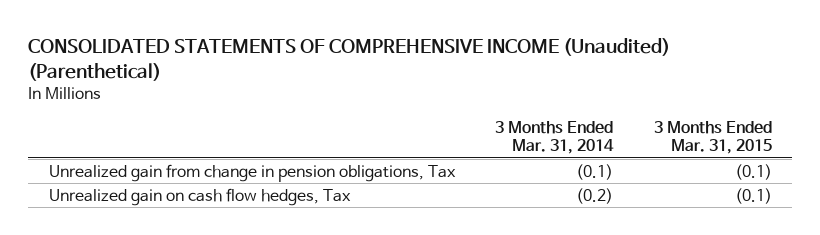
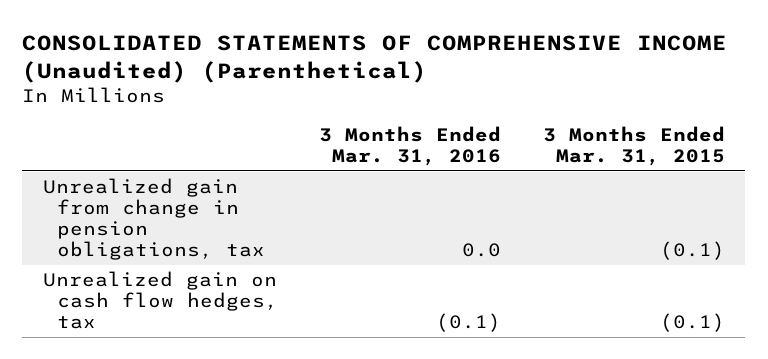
[495,120,615,155] 3 Months Ended Mar. 31, 2014 -> none
none -> [319,126,502,166] 3 Months Ended Mar. 31, 2016
[48,163,456,182] Unrealized gain from change in pension obligations, Tax -> [43,178,265,260] Unrealized gain from change in pension obligations, tax
[48,187,351,206] Unrealized gain on cash flow hedges, Tax -> [43,271,278,330] Unrealized gain on cash flow hedges, tax

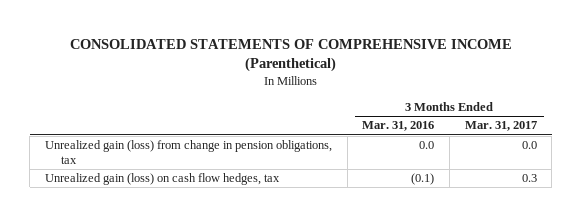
[22,35,728,83] CONSOLIDATED STATEMENTS OF COMPREHENSIVE INCOME (Unaudited) (Parenthetical) -> [69,39,512,73] CONSOLIDATED STATEMENTS OF COMPREHENSIVE INCOME (Parenthetical)
[542,126,725,166] 3 Months Ended Mar. 31, 2015 -> none
none -> [464,121,537,132] Mar. 31, 2017
[43,178,265,260] Unrealized gain from change in pension obligations, tax -> [44,140,332,165] Unrealized gain (loss) from change in pension obligations, tax
[43,271,278,330] Unrealized gain on cash flow hedges, tax -> [44,173,280,186] Unrealized gain (loss) on cash flow hedges, tax

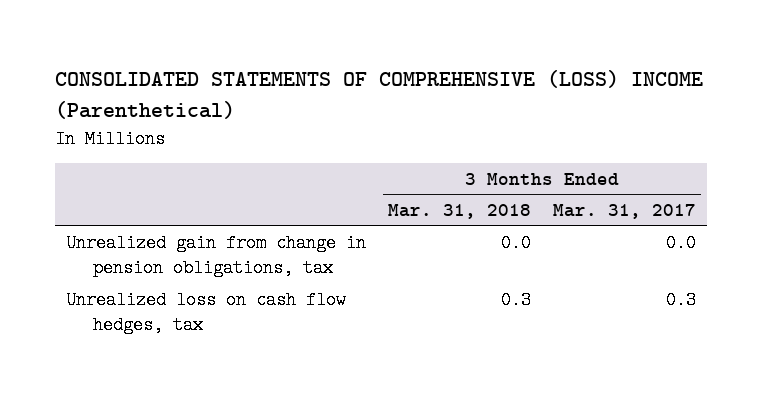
[69,39,512,73] CONSOLIDATED STATEMENTS OF COMPREHENSIVE INCOME (Parenthetical) -> [55,70,704,119] CONSOLIDATED STATEMENTS OF COMPREHENSIVE (LOSS) INCOME (Parenthetical)
[362,121,435,132] Mar. 31, 2016 -> none
none -> [388,204,532,220] Mar. 31, 2018
[44,140,332,165] Unrealized gain (loss) from change in pension obligations, tax -> [66,233,367,278] Unrealized gain from change in pension obligations, tax
[44,173,280,186] Unrealized gain (loss) on cash flow hedges, tax -> [66,290,347,335] Unrealized loss on cash flow hedges, tax

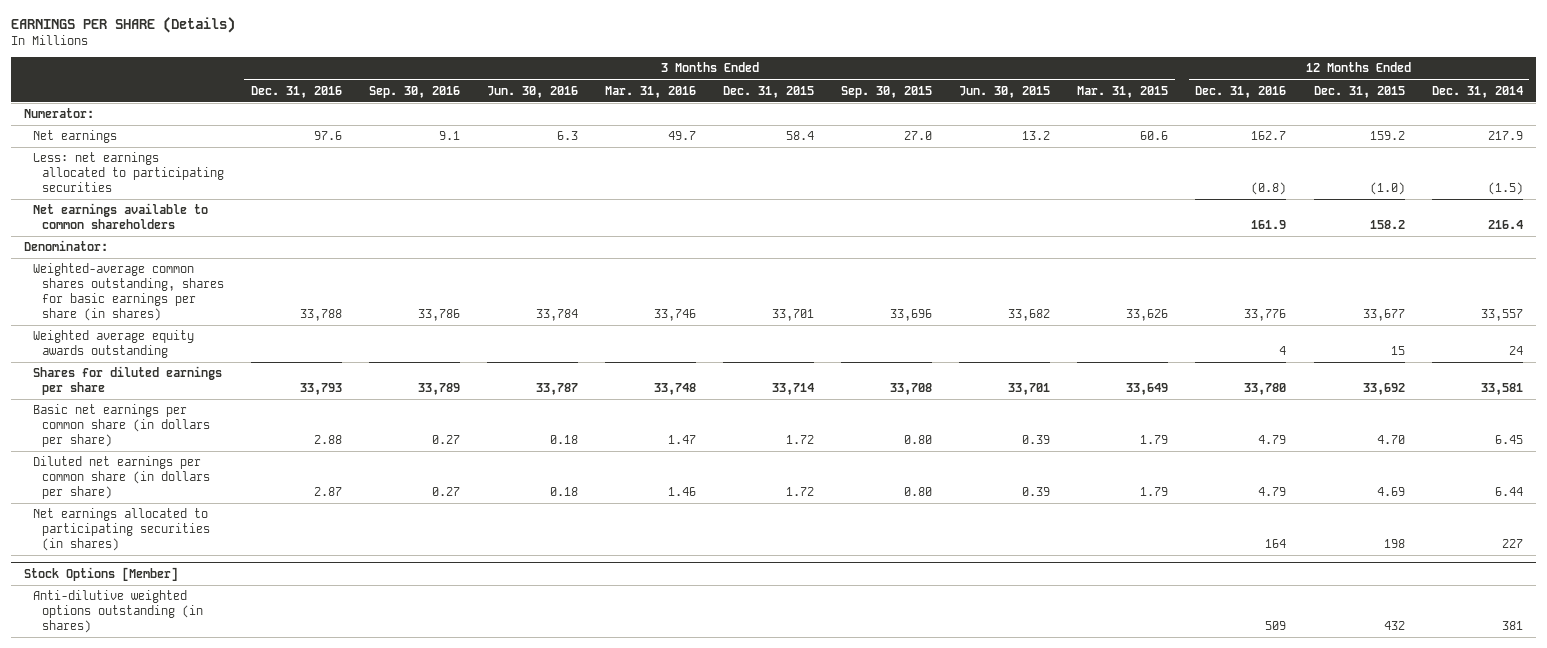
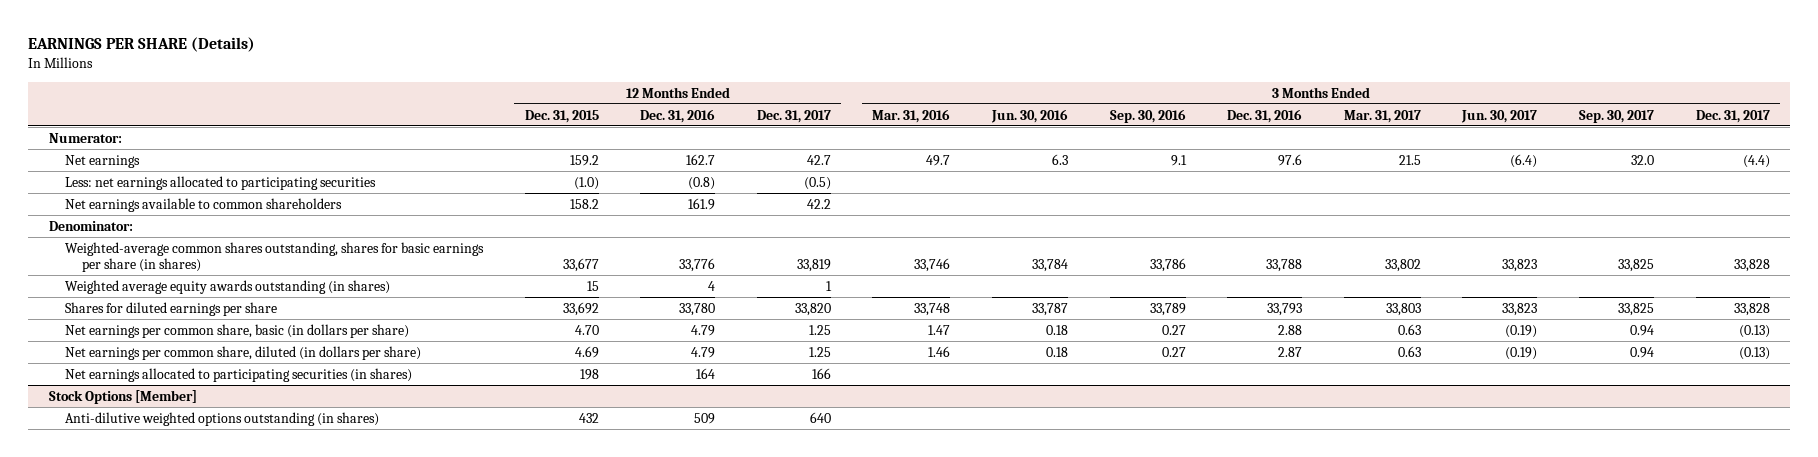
[723,85,815,98] Dec. 31, 2015 -> none
[841,85,933,98] Sep. 30, 2015 -> none
[959,85,1051,98] Jun. 30, 2015 -> none
[1077,85,1169,98] Mar. 31, 2015 -> none
[1431,85,1523,98] Dec. 31, 2014 -> none
none -> [756,109,831,123] Dec. 31, 2017
none -> [1343,109,1421,123] Mar. 31, 2017
none -> [1461,109,1538,123] Jun. 30, 2017
none -> [1578,109,1654,123] Sep. 30, 2017
none -> [1695,109,1770,123] Dec. 31, 2017
[33,330,195,359] Weighted average equity awards outstanding -> [65,279,391,294] Weighted average equity awards outstanding (in shares)
[33,404,210,447] Basic net earnings per common share (in dollars per share) -> [65,323,410,338] Net earnings per common share, basic (in dollars per share)
[33,456,210,499] Diluted net earnings per common share (in dollars per share) -> [65,345,422,360] Net earnings per common share, diluted (in dollars per share)

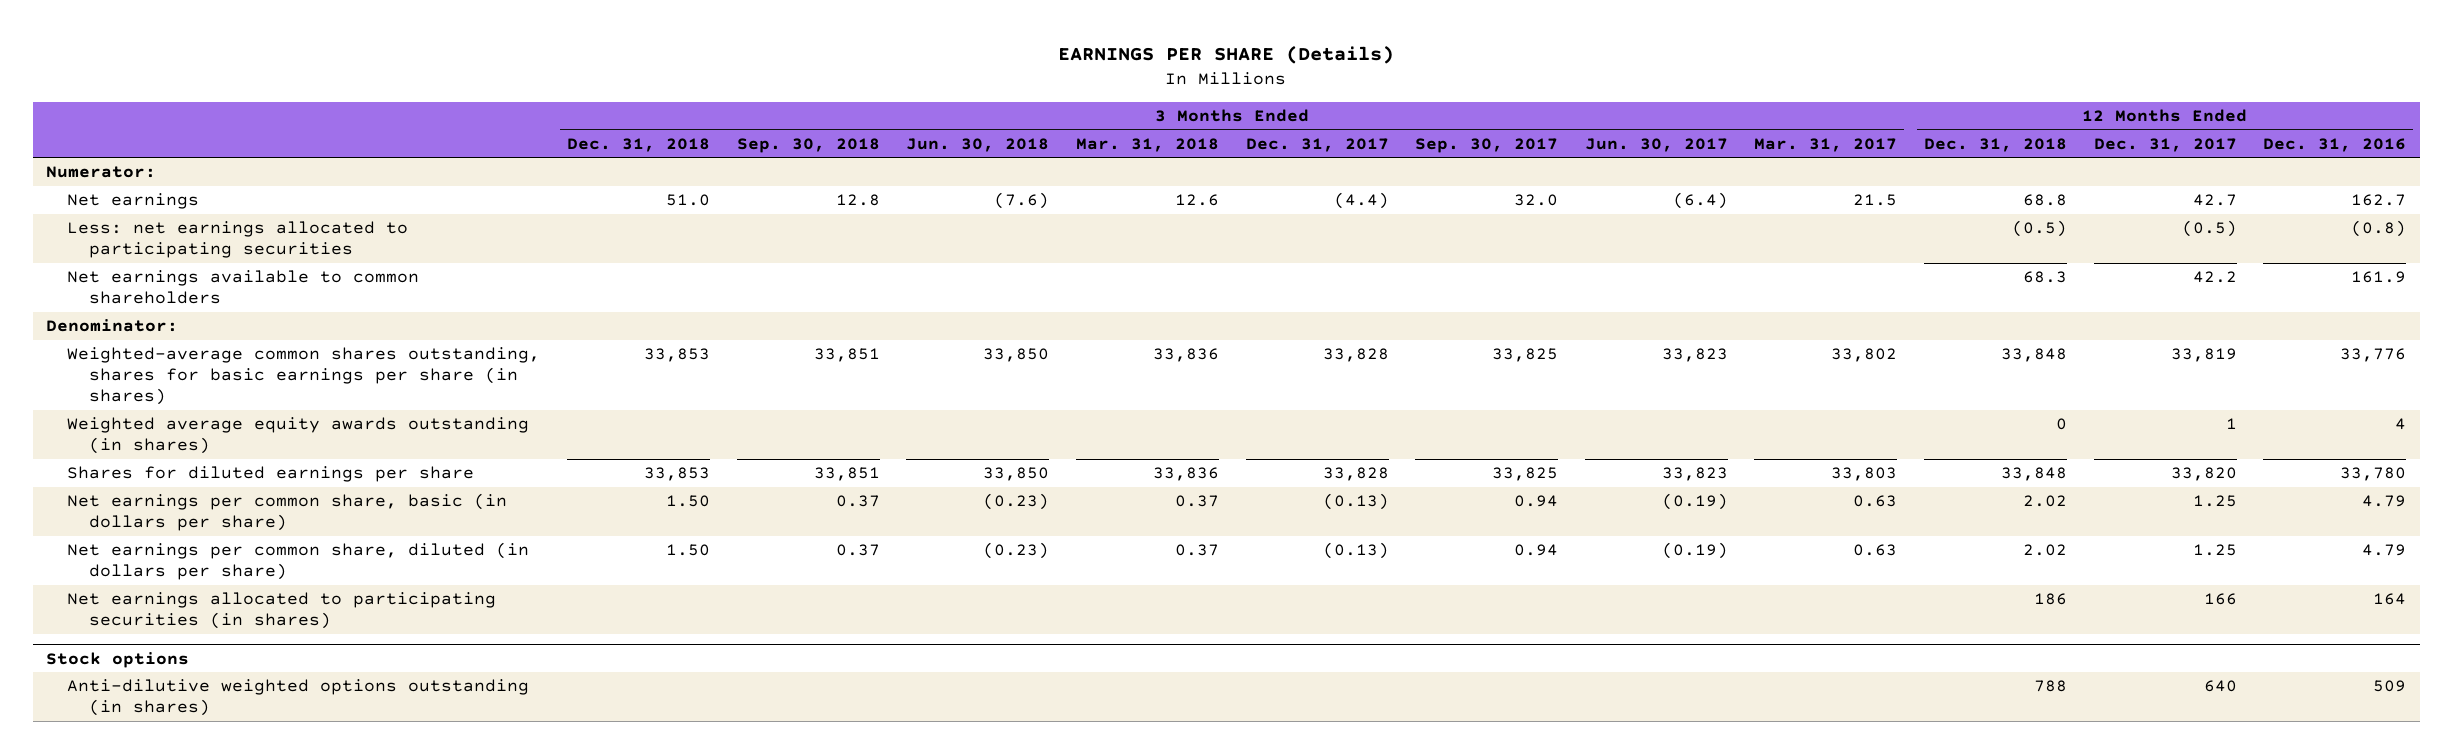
[524,109,599,123] Dec. 31, 2015 -> none
[872,108,951,123] Mar. 31, 2016 -> none
[991,108,1069,123] Jun. 30, 2016 -> none
[1109,108,1186,123] Sep. 30, 2016 -> none
[1227,108,1303,123] Dec. 31, 2016 -> none
none -> [567,137,711,152] Dec. 31, 2018
none -> [736,137,880,153] Sep. 30, 2018
none -> [906,137,1050,152] Jun. 30, 2018
none -> [1075,137,1219,152] Mar. 31, 2018
none -> [1923,137,2067,152] Dec. 31, 2018
[48,389,197,404] Stock Options [Member] -> [46,651,190,668] Stock options

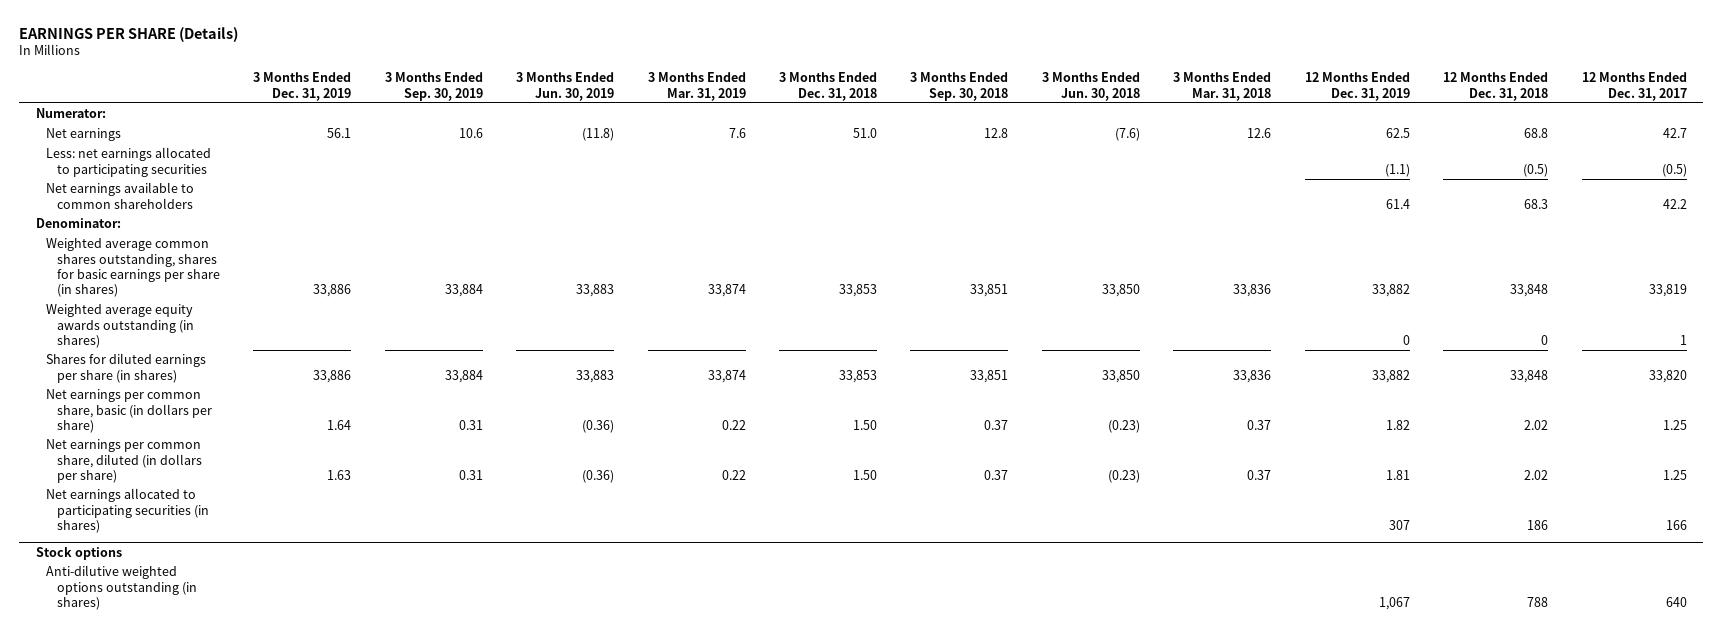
[1245,137,1389,152] Dec. 31, 2017 -> none
[1415,137,1559,153] Sep. 30, 2017 -> none
[1584,137,1728,152] Jun. 30, 2017 -> none
[1754,137,1898,152] Mar. 31, 2017 -> none
[2263,137,2407,152] Dec. 31, 2016 -> none
none -> [253,72,352,101] 3 Months Ended Dec. 31, 2019
none -> [384,72,483,101] 3 Months Ended Sep. 30, 2019
none -> [516,72,615,101] 3 Months Ended Jun. 30, 2019
none -> [647,72,746,101] 3 Months Ended Mar. 31, 2019
none -> [1304,72,1410,101] 12 Months Ended Dec. 31, 2019
[67,347,541,406] Weighted-average common shares outstanding, shares for basic earnings per share (in shares) -> [46,238,220,298] Weighted average common shares outstanding, shares for basic earnings per share (in shares)
[67,466,475,483] Shares for diluted earnings per share -> [46,353,207,383] Shares for diluted earnings per share (in shares)

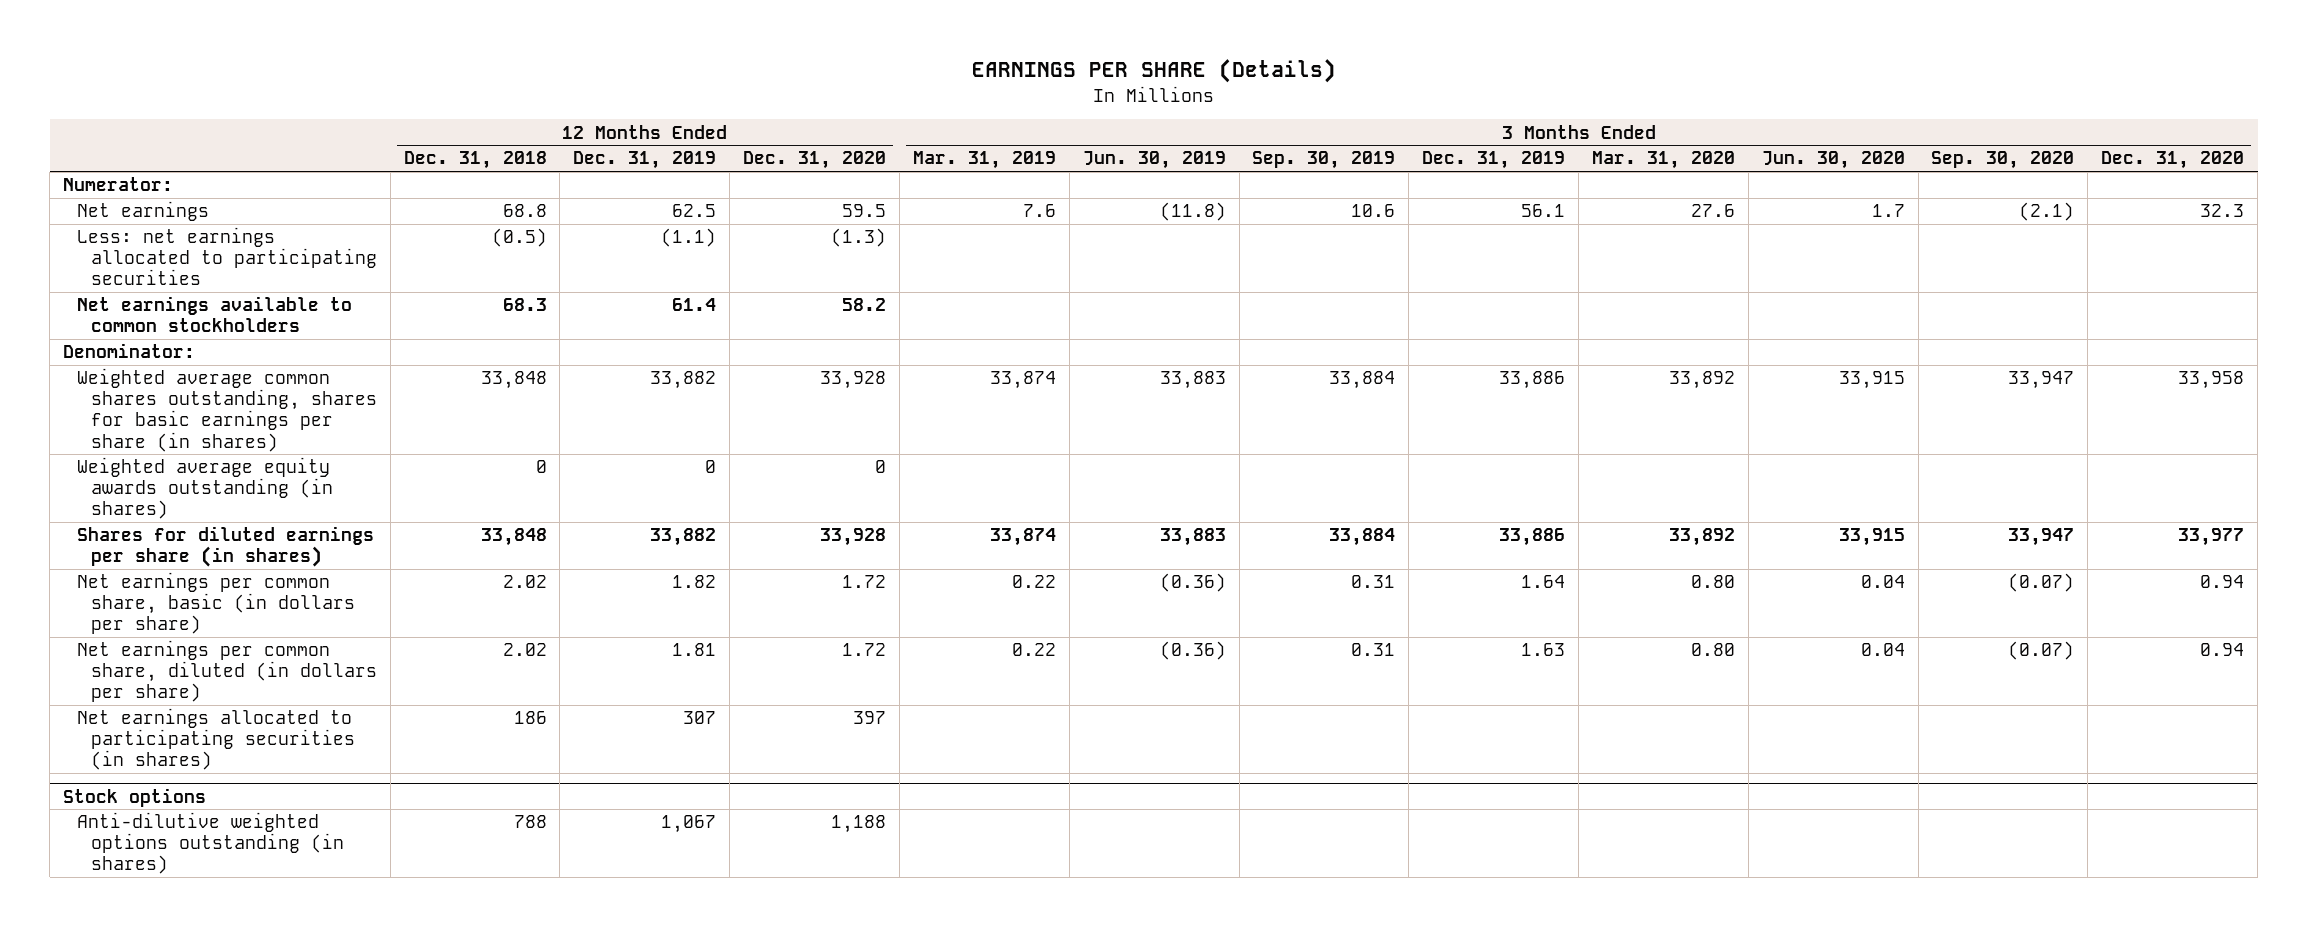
[779,72,878,101] 3 Months Ended Dec. 31, 2018 -> none
[910,72,1009,101] 3 Months Ended Sep. 30, 2018 -> none
[1041,72,1140,101] 3 Months Ended Jun. 30, 2018 -> none
[1173,72,1272,101] 3 Months Ended Mar. 31, 2018 -> none
[1581,72,1687,101] 12 Months Ended Dec. 31, 2017 -> none
none -> [743,151,887,170] Dec. 31, 2020
none -> [1591,151,1735,170] Mar. 31, 2020
none -> [1761,151,1905,170] Jun. 30, 2020
none -> [1931,151,2075,170] Sep. 30, 2020
none -> [2101,151,2245,170] Dec. 31, 2020
[46,182,195,209] Net earnings available to common shareholders -> [76,296,352,333] Net earnings available to common stockholders

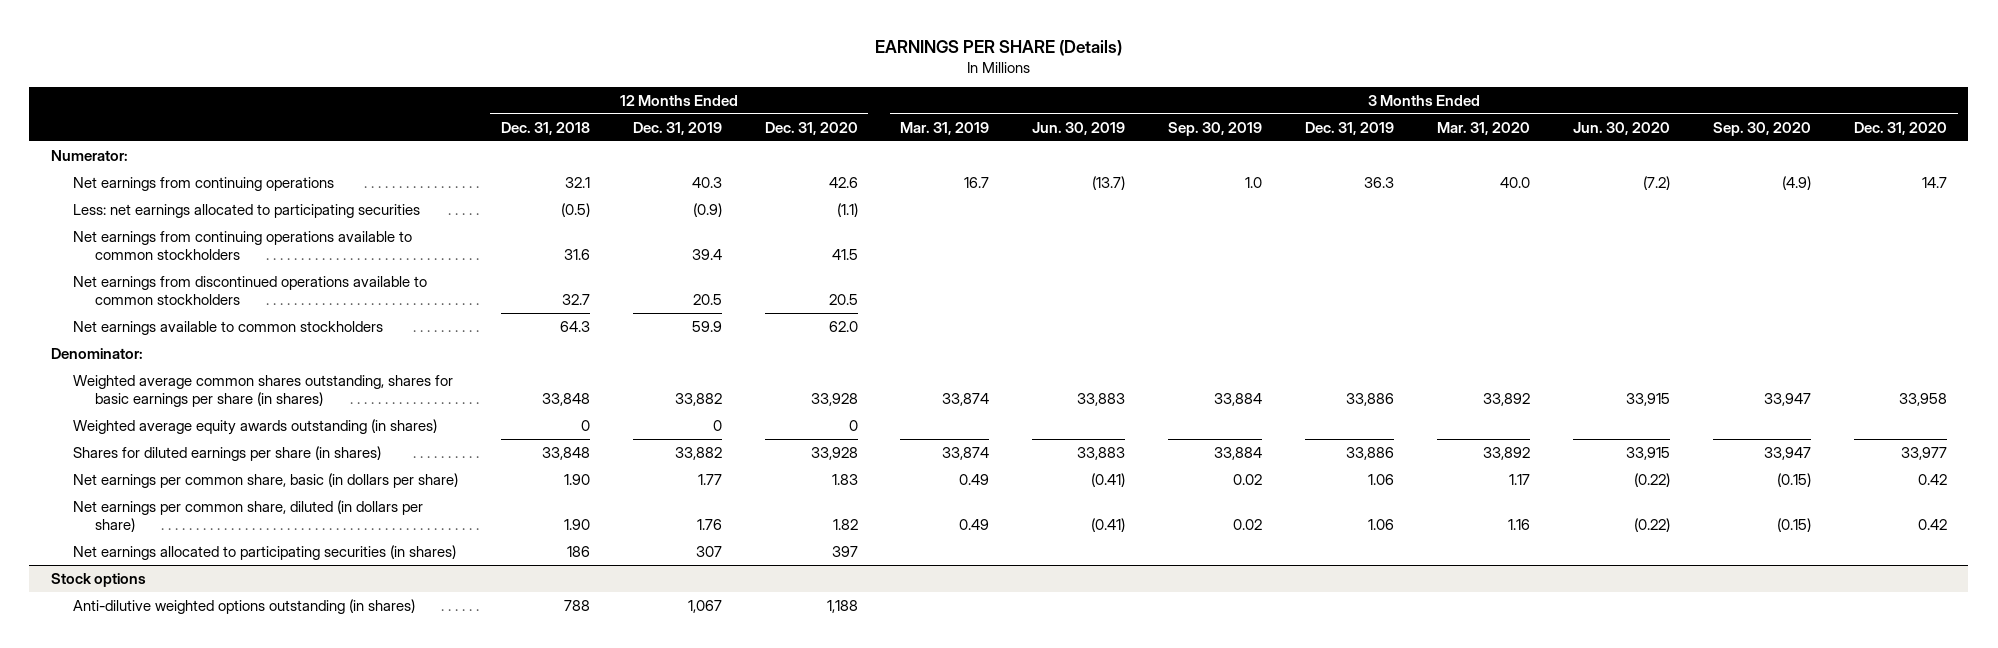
[76,201,209,222] Net earnings -> none
none -> [72,176,334,191] Net earnings from continuing operations
[661,228,717,248] (1.1) -> [692,202,722,217] (0.9)
[831,228,887,248] (1.3) -> [836,202,858,217] (1.1)
none -> [72,230,412,261] Net earnings from continuing operations available to common stockholders
none -> [72,275,427,306] Net earnings from discontinued operations available to common stockholders
[502,298,547,312] 68.3 -> [559,320,590,332] 64.3
[672,298,717,312] 61.4 -> [691,320,722,332] 59.9
[842,298,887,312] 58.2 -> [828,320,858,332] 62.0
[502,575,547,589] 2.02 -> [563,473,590,485] 1.90
[672,575,717,589] 1.82 -> [697,473,722,485] 1.77
[842,575,887,589] 1.72 -> [831,473,858,485] 1.83
[1011,575,1056,589] 0.22 -> [959,473,990,485] 0.49
[1159,573,1226,593] (0.36) -> [1091,472,1126,487] (0.41)
[1351,575,1396,589] 0.31 -> [1233,473,1263,485] 0.02
[1521,575,1566,589] 1.64 -> [1368,473,1395,485] 1.06
[1690,575,1735,589] 0.80 -> [1509,473,1531,485] 1.17
[1860,575,1905,589] 0.04 -> [1634,472,1671,487] (0.22)
[2008,573,2075,593] (0.07) -> [1777,472,1812,487] (0.15)
[2200,575,2245,589] 0.94 -> [1917,473,1947,485] 0.42
[502,643,547,657] 2.02 -> [563,519,590,531] 1.90
[672,643,717,657] 1.81 -> [696,519,722,531] 1.76
[842,643,887,657] 1.72 -> [832,519,858,531] 1.82
[1011,643,1056,657] 0.22 -> [959,519,990,531] 0.49
[1159,641,1226,661] (0.36) -> [1091,518,1126,533] (0.41)
[1351,643,1396,657] 0.31 -> [1233,519,1263,531] 0.02
[1521,643,1566,657] 1.63 -> [1368,519,1395,531] 1.06
[1690,643,1735,657] 0.80 -> [1508,519,1531,531] 1.16
[1860,643,1905,657] 0.04 -> [1634,518,1671,533] (0.22)
[2008,641,2075,661] (0.07) -> [1777,518,1812,533] (0.15)
[2200,643,2245,657] 0.94 -> [1917,519,1947,531] 0.42

